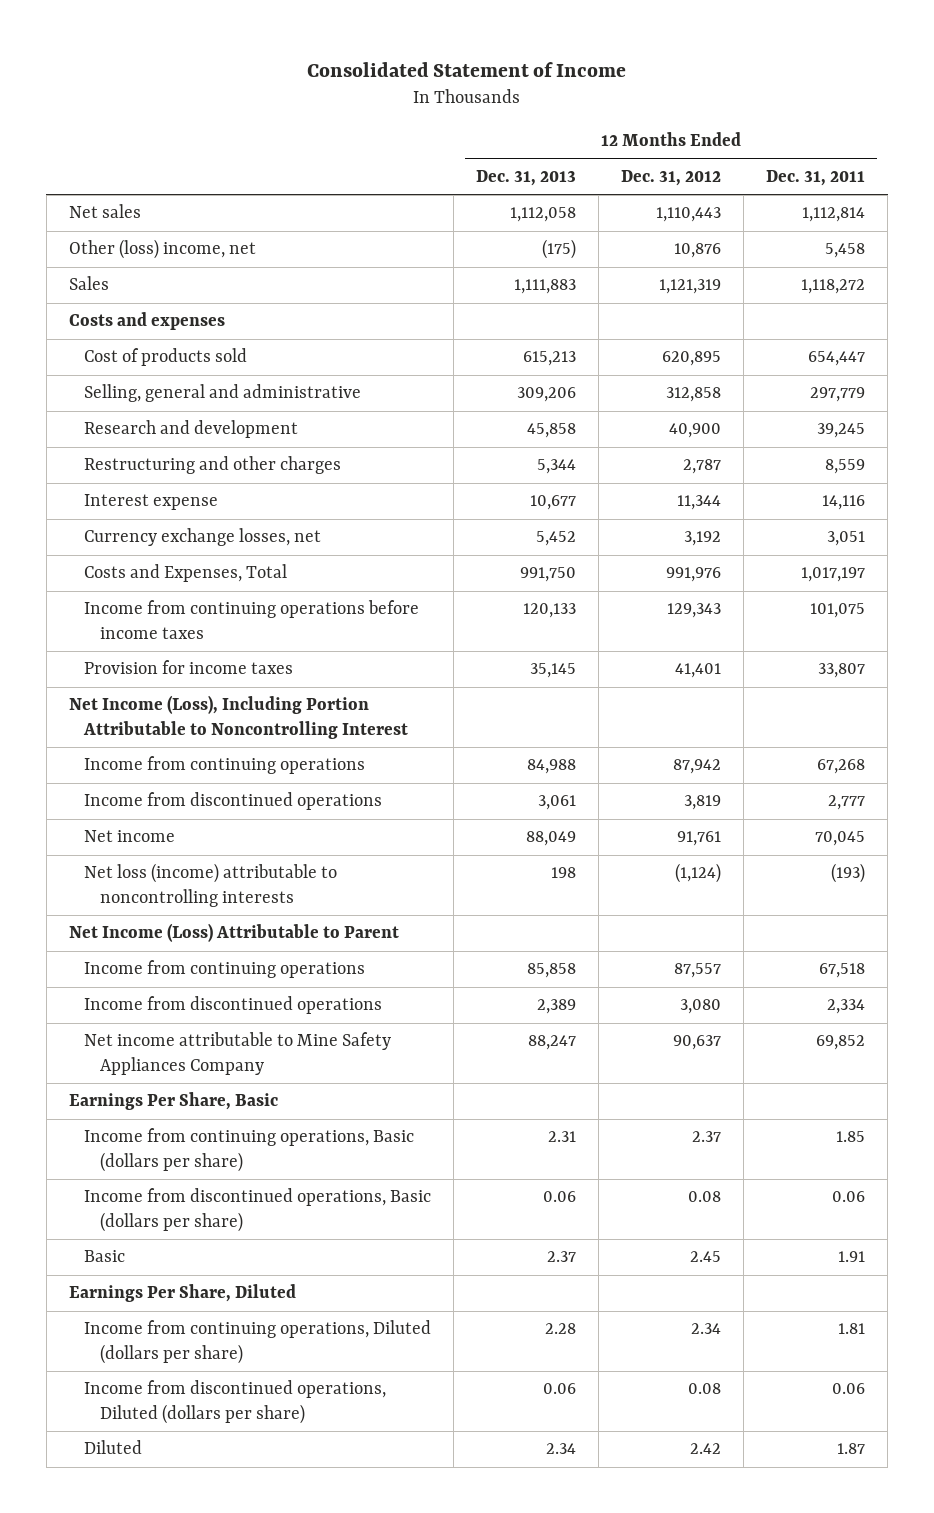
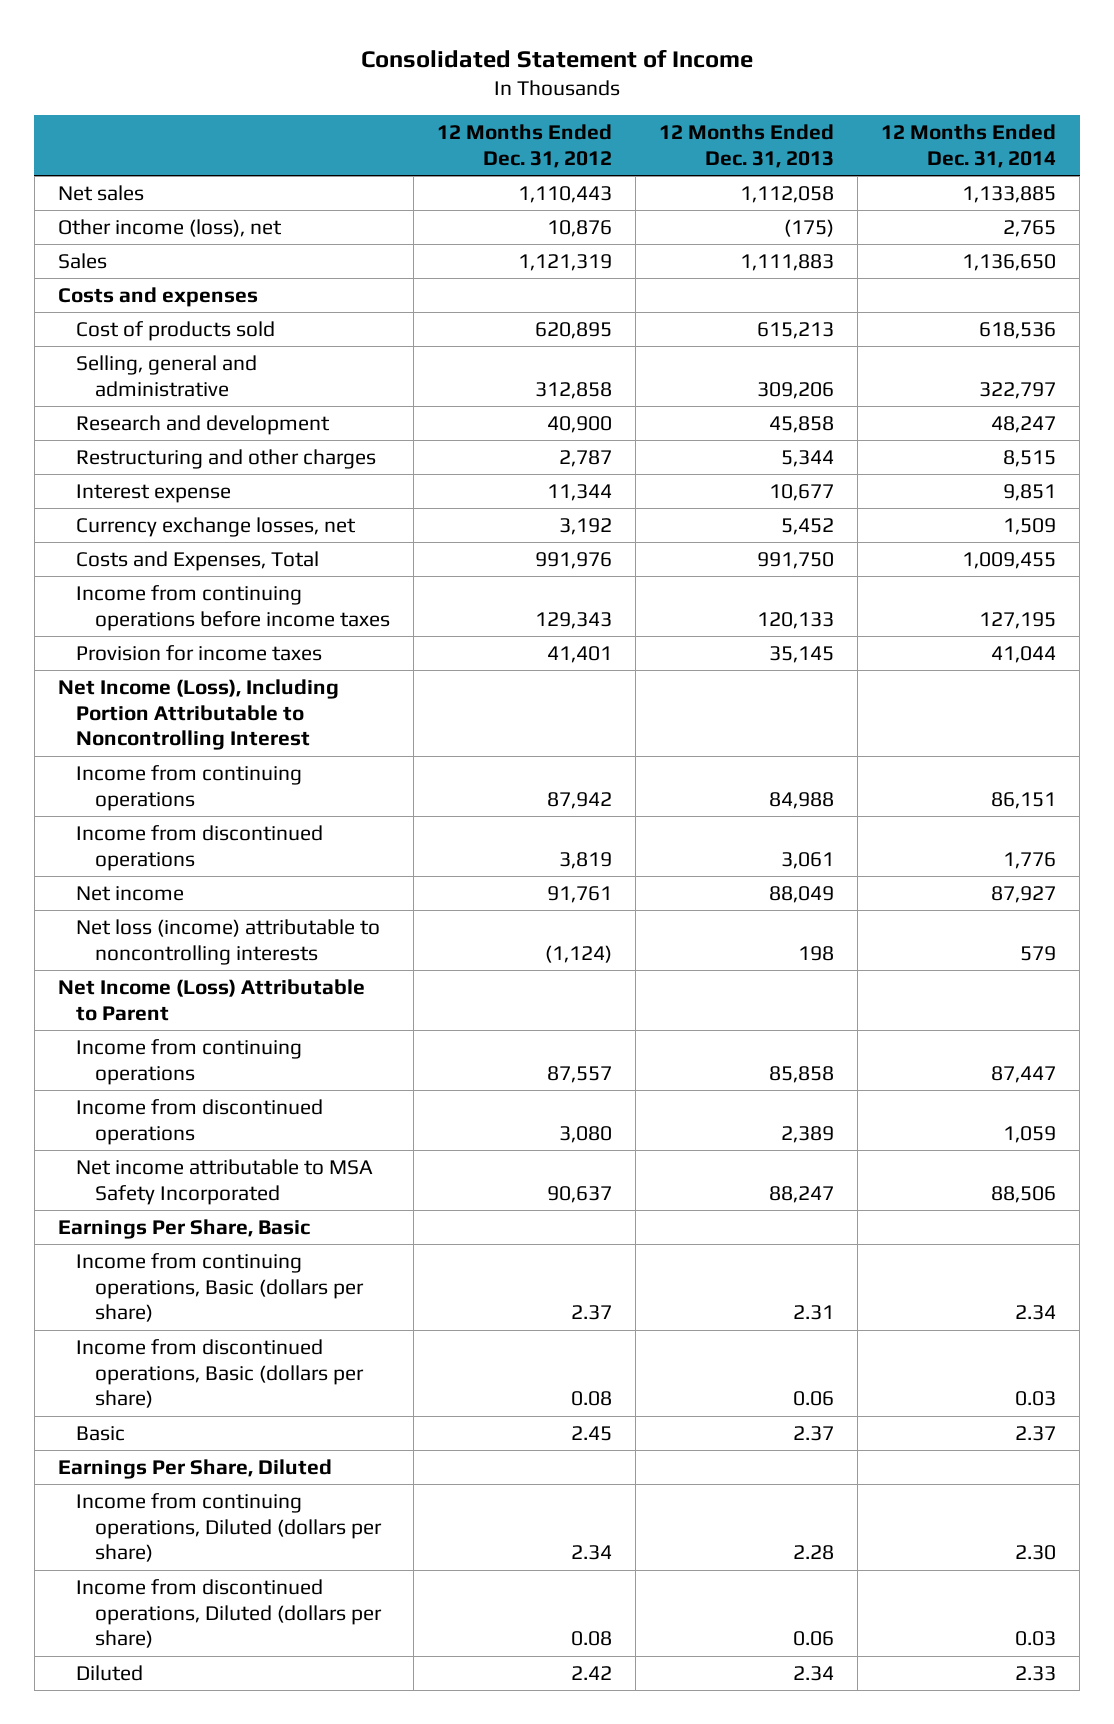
[766,170,866,187] Dec. 31, 2011 -> none
none -> [881,124,1057,169] 12 Months Ended Dec. 31, 2014
[68,239,256,260] Other (loss) income, net -> [57,218,282,237] Other income (loss), net
[84,1032,392,1075] Net income attributable to Mine Safety Appliances Company -> [76,1158,374,1205] Net income attributable to MSA Safety Incorporated

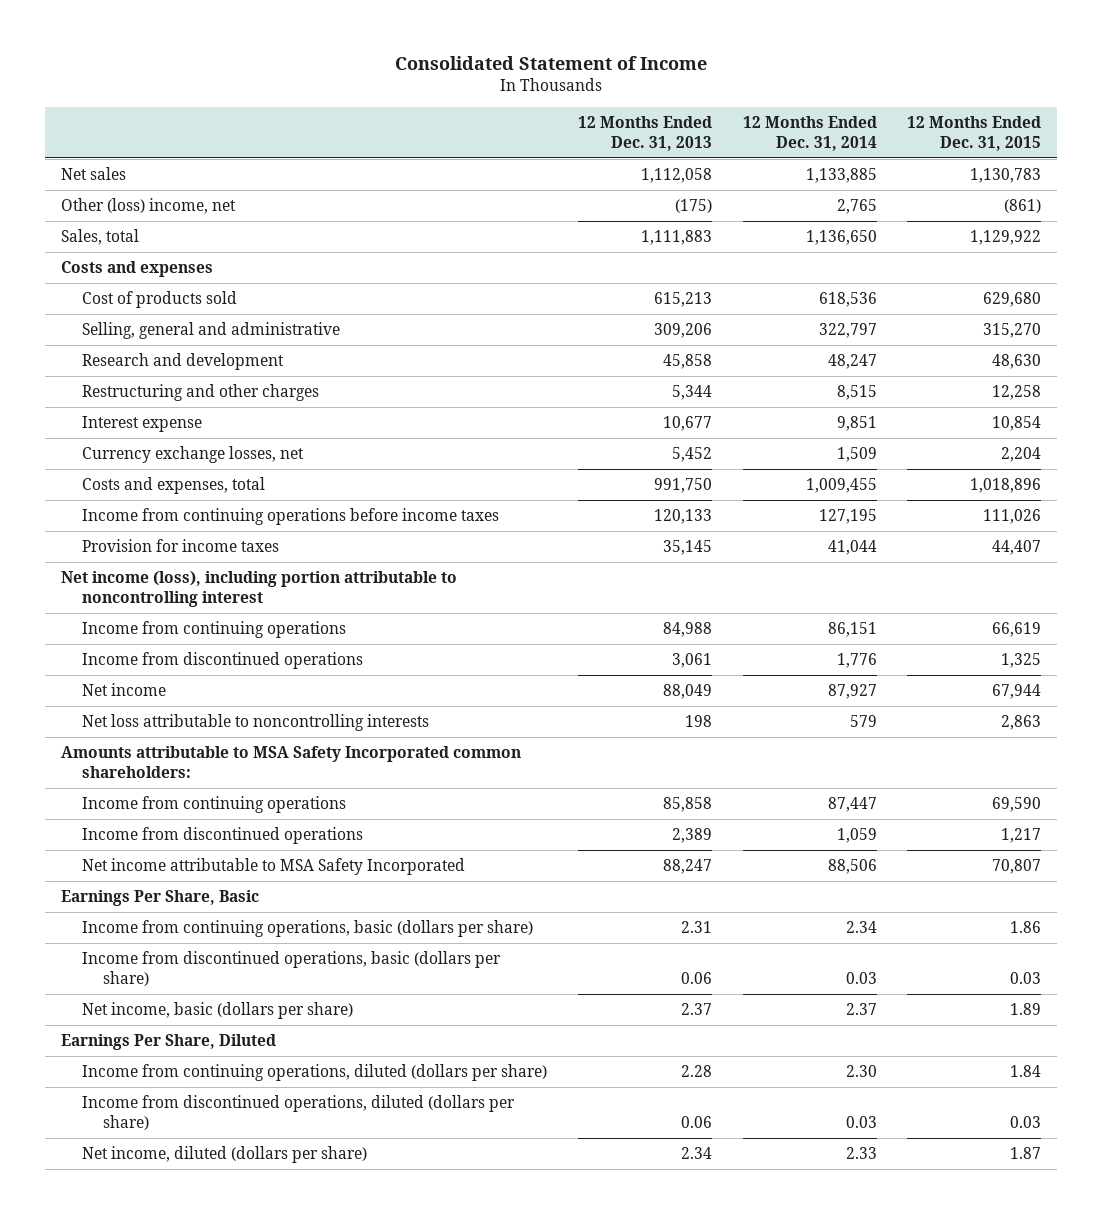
[437,124,613,169] 12 Months Ended Dec. 31, 2012 -> none
none -> [907,116,1042,151] 12 Months Ended Dec. 31, 2015
[57,218,282,237] Other income (loss), net -> [60,198,236,215] Other (loss) income, net
[57,252,107,269] Sales -> [60,229,139,246] Sales, total
[76,550,320,571] Costs and Expenses, Total -> [82,477,266,495] Costs and expenses, total
[57,678,339,751] Net Income (Loss), Including Portion Attributable to Noncontrolling Interest -> [60,571,457,608] Net income (loss), including portion attributable to noncontrolling interest
[76,918,381,965] Net loss (income) attributable to noncontrolling interests -> [82,714,430,732] Net loss attributable to noncontrolling interests
[57,978,365,1021] Net Income (Loss) Attributable to Parent -> [60,746,521,779] Amounts attributable to MSA Safety Incorporated common shareholders:
[76,1252,365,1323] Income from continuing operations, Basic (dollars per share) -> [82,920,534,938] Income from continuing operations, basic (dollars per share)
[76,1338,365,1409] Income from discontinued operations, Basic (dollars per share) -> [82,951,502,987] Income from discontinued operations, basic (dollars per share)
[76,1425,126,1441] Basic -> [82,1002,354,1020] Net income, basic (dollars per share)
[76,1492,383,1563] Income from continuing operations, Diluted (dollars per share) -> [82,1064,548,1082] Income from continuing operations, diluted (dollars per share)
[76,1578,383,1649] Income from discontinued operations, Diluted (dollars per share) -> [82,1095,516,1131] Income from discontinued operations, diluted (dollars per share)
[76,1664,144,1681] Diluted -> [82,1146,368,1164] Net income, diluted (dollars per share)

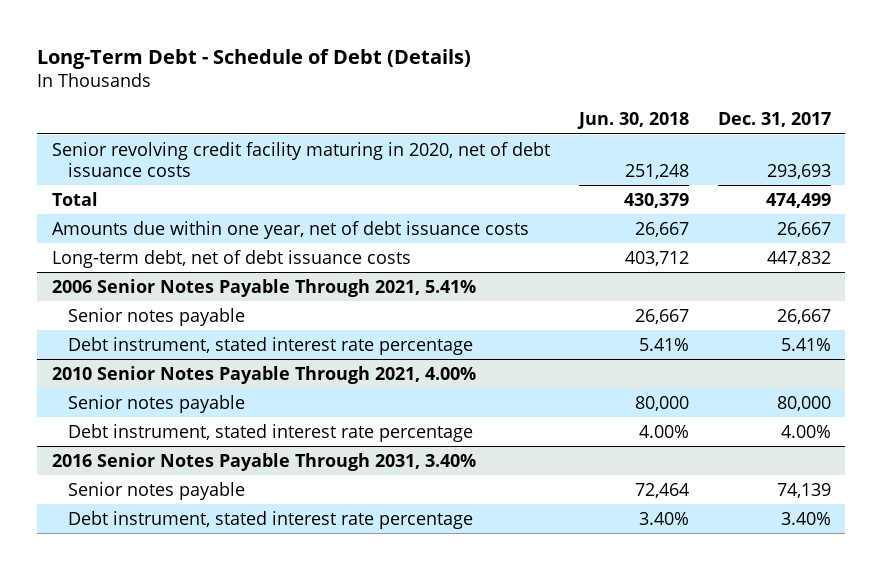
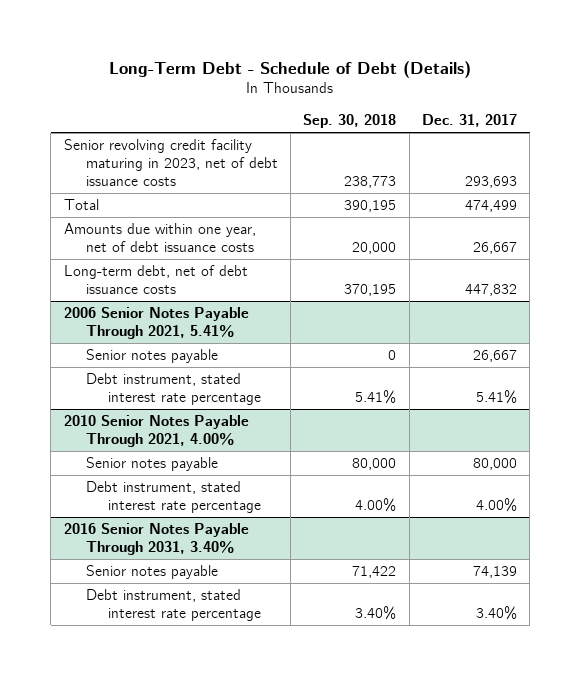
[576,112,689,130] Jun. 30, 2018 -> none
none -> [303,114,397,129] Sep. 30, 2018
[51,141,550,177] Senior revolving credit facility maturing in 2020, net of debt issuance costs -> [63,139,278,186] Senior revolving credit facility maturing in 2023, net of debt issuance costs

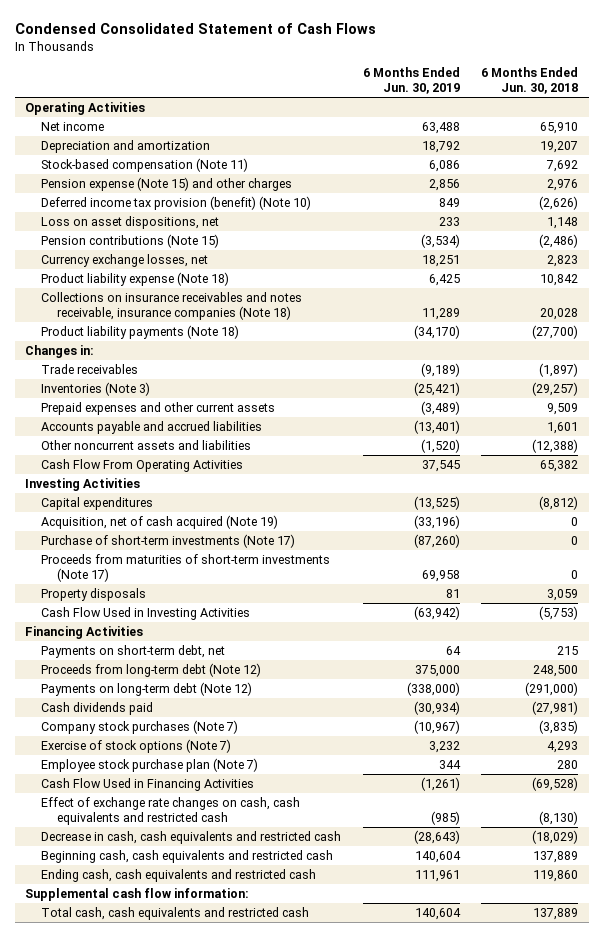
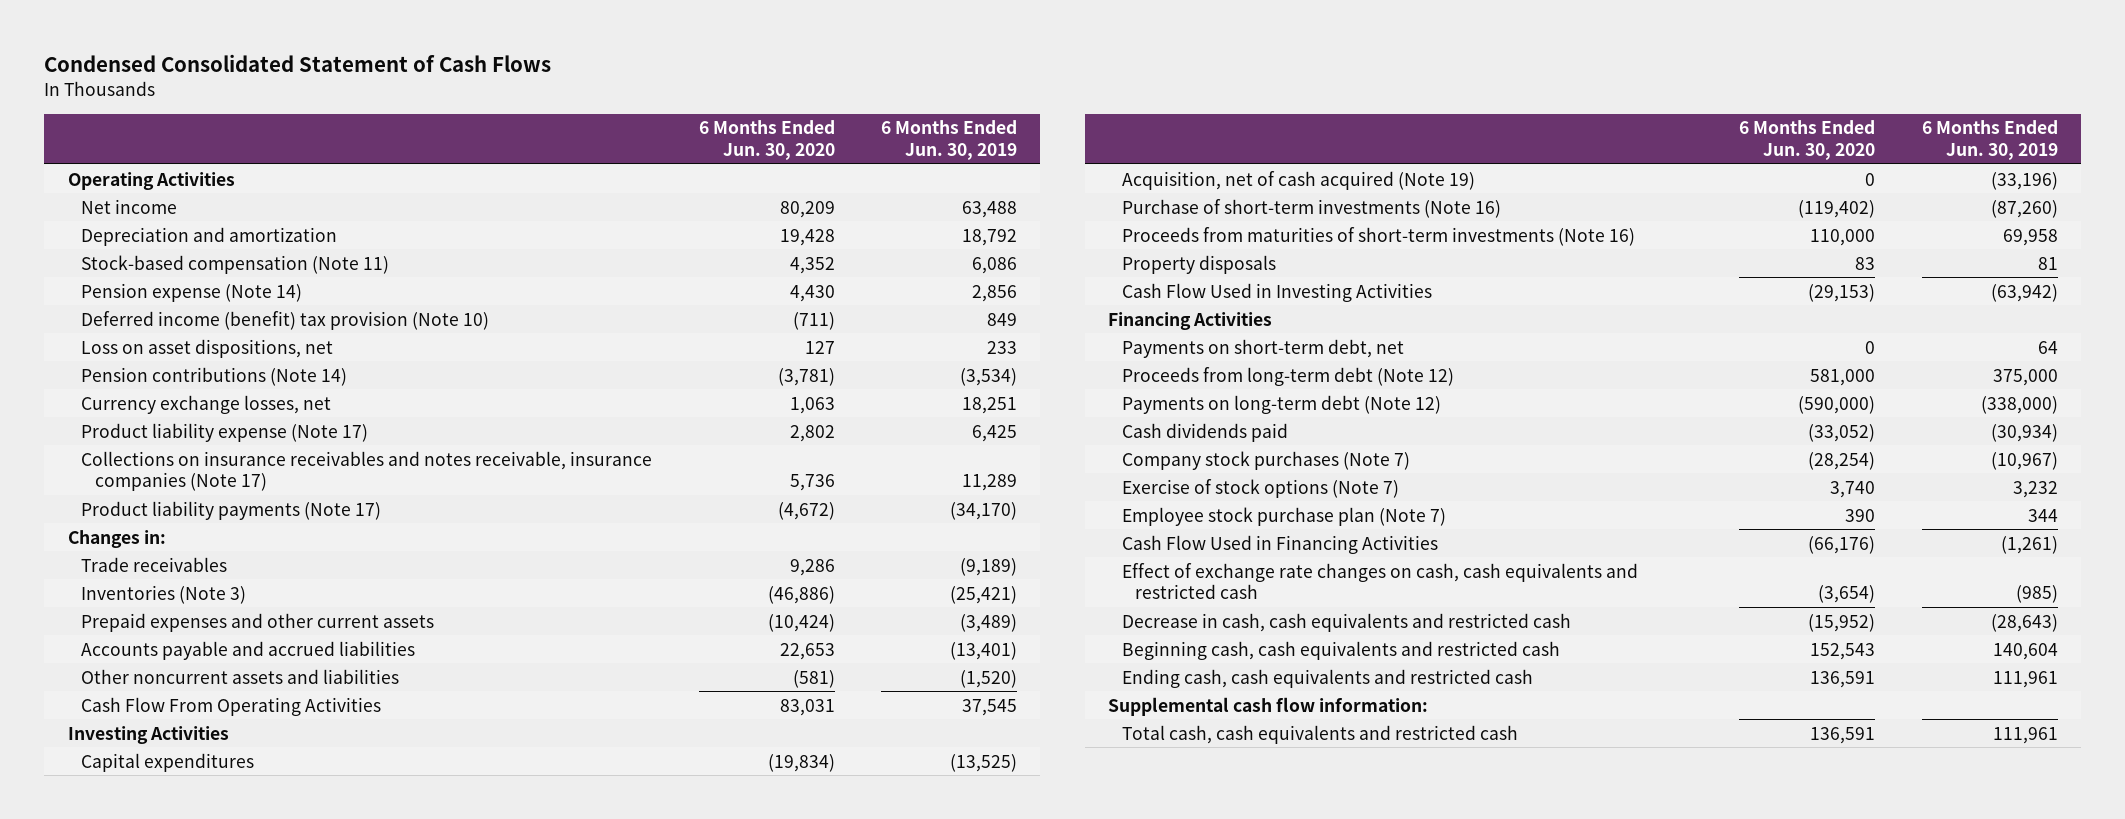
[481,67,579,94] 6 Months Ended Jun. 30, 2018 -> none
none -> [698,120,835,160] 6 Months Ended Jun. 30, 2020
[41,177,293,192] Pension expense (Note 15) and other charges -> [81,282,303,302] Pension expense (Note 14)
[41,196,312,211] Deferred income tax provision (benefit) (Note 10) -> [81,310,490,330] Deferred income (benefit) tax provision (Note 10)
[41,234,220,249] Pension contributions (Note 15) -> [81,366,348,386] Pension contributions (Note 14)
[41,272,230,287] Product liability expense (Note 18) -> [81,422,369,442] Product liability expense (Note 17)
[41,292,303,320] Collections on insurance receivables and notes receivable, insurance companies (Note 18) -> [81,450,653,492] Collections on insurance receivables and notes receivable, insurance companies (Note 17)
[41,325,240,340] Product liability payments (Note 18) -> [81,500,382,520] Product liability payments (Note 17)
[41,534,296,549] Purchase of short-term investments (Note 17) -> [1121,198,1501,218] Purchase of short-term investments (Note 16)
[41,554,331,582] Proceeds from maturities of short-term investments (Note 17) -> [1121,226,1635,246] Proceeds from maturities of short-term investments (Note 16)
[414,908,461,921] 140,604 -> [1992,726,2058,744] 111,961

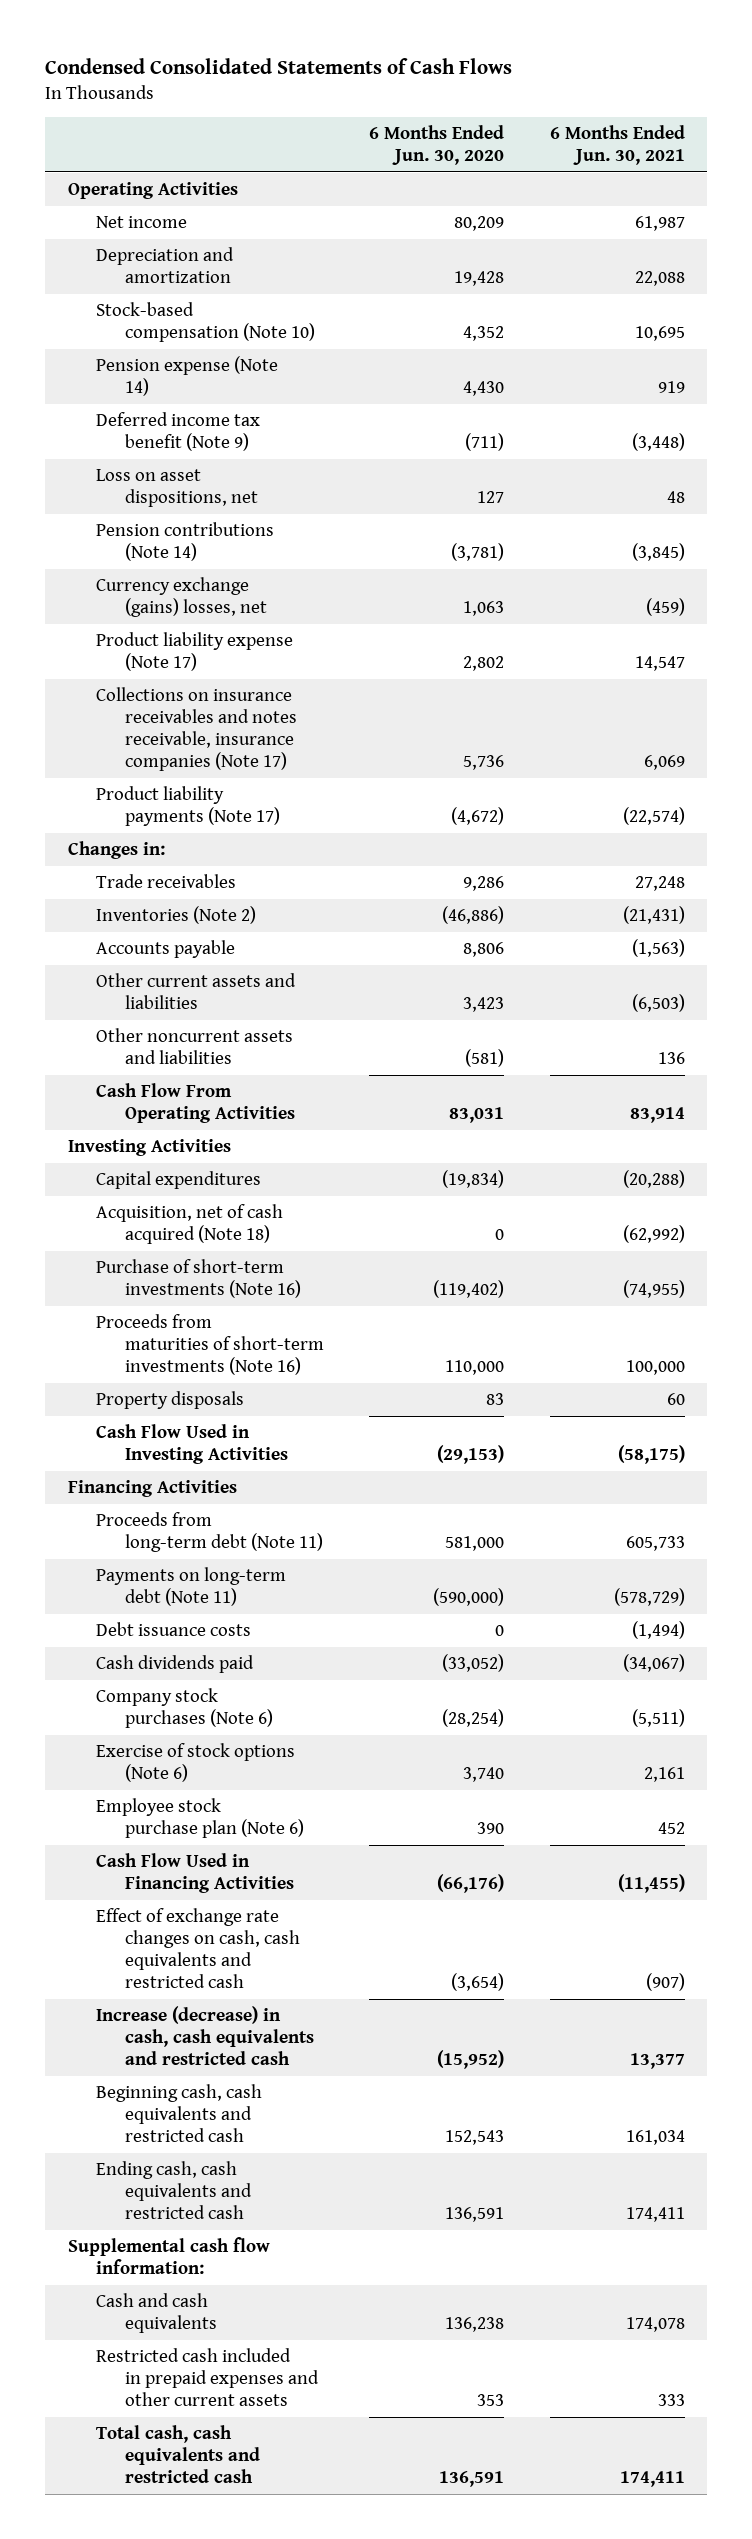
[44,53,552,72] Condensed Consolidated Statement of Cash Flows -> [44,57,512,74] Condensed Consolidated Statements of Cash Flows
[881,120,1018,160] 6 Months Ended Jun. 30, 2019 -> none
none -> [549,125,685,166] 6 Months Ended Jun. 30, 2021
[81,254,390,274] Stock-based compensation (Note 11) -> [96,302,315,343] Stock-based compensation (Note 10)
[81,310,490,330] Deferred income (benefit) tax provision (Note 10) -> [96,412,261,452] Deferred income tax benefit (Note 9)
[81,394,332,414] Currency exchange losses, net -> [96,577,267,618] Currency exchange (gains) losses, net
[81,612,435,632] Prepaid expenses and other current assets -> none
[81,584,247,604] Inventories (Note 3) -> [96,906,257,925] Inventories (Note 2)
none -> [96,940,236,959] Accounts payable
[81,640,416,660] Accounts payable and accrued liabilities -> [96,973,297,1010] Other current assets and liabilities
[779,642,835,660] 22,653 -> [463,997,505,1013] 3,423
[1121,170,1475,190] Acquisition, net of cash acquired (Note 19) -> [96,1204,284,1245] Acquisition, net of cash acquired (Note 18)
[1121,338,1404,358] Payments on short-term debt, net -> none
[1121,366,1454,386] Proceeds from long-term debt (Note 12) -> [96,1512,323,1553] Proceeds from long-term debt (Note 11)
[1121,394,1441,414] Payments on long-term debt (Note 12) -> [96,1567,287,1607] Payments on long-term debt (Note 11)
none -> [96,1622,252,1637] Debt issuance costs
[1121,450,1410,470] Company stock purchases (Note 7) -> [96,1688,273,1729] Company stock purchases (Note 6)
[1121,478,1399,498] Exercise of stock options (Note 7) -> [96,1743,296,1783] Exercise of stock options (Note 6)
[1121,506,1446,526] Employee stock purchase plan (Note 7) -> [96,1798,304,1839] Employee stock purchase plan (Note 6)
[1121,612,1571,632] Decrease in cash, cash equivalents and restricted cash -> [96,2006,314,2066] Increase (decrease) in cash, cash equivalents and restricted cash
none -> [96,2293,217,2334] Cash and cash equivalents
none -> [96,2348,319,2407] Restricted cash included in prepaid expenses and other current assets

